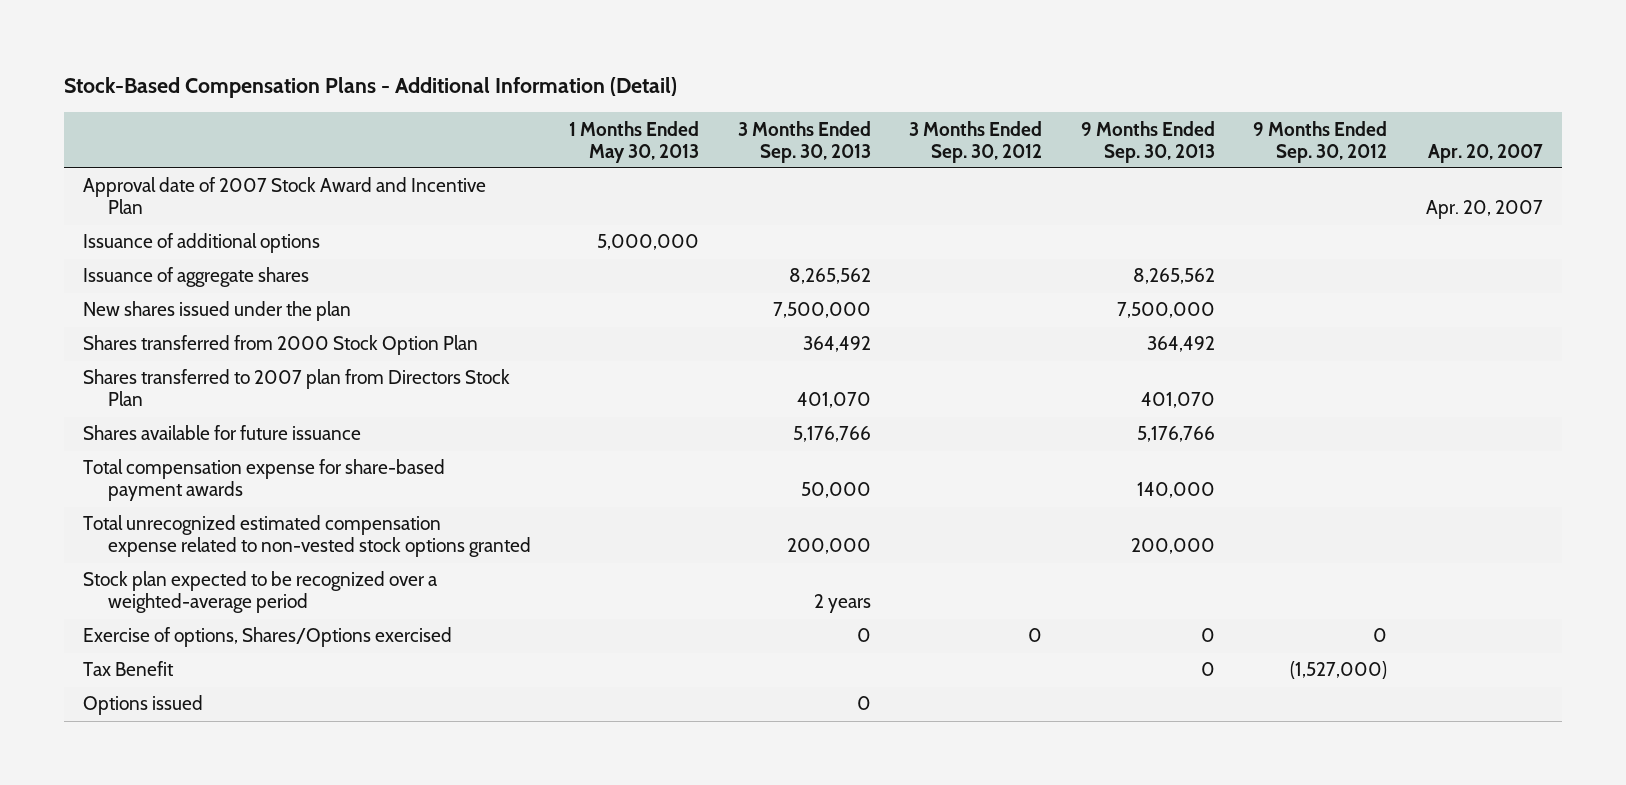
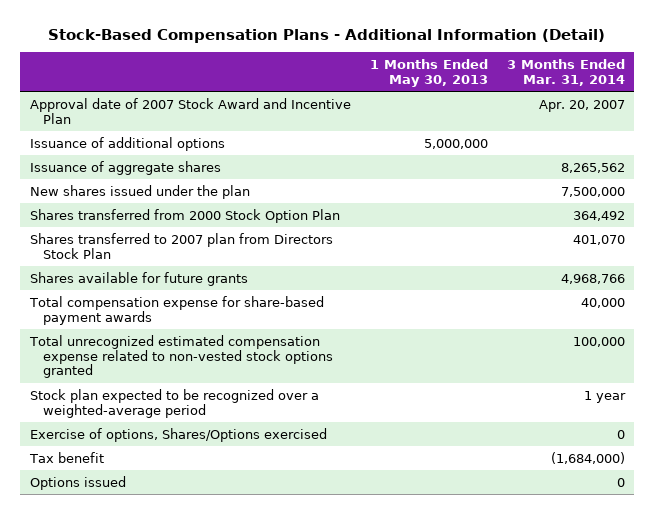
[737,120,871,163] 3 Months Ended Sep. 30, 2013 -> none
[909,120,1043,163] 3 Months Ended Sep. 30, 2012 -> none
[1080,120,1215,163] 9 Months Ended Sep. 30, 2013 -> none
[1253,120,1388,163] 9 Months Ended Sep. 30, 2012 -> none
[1427,143,1543,163] Apr. 20, 2007 -> none
none -> [506,58,625,86] 3 Months Ended Mar. 31, 2014
[83,425,362,441] Shares available for future issuance -> [29,271,248,286] Shares available for future grants
[83,661,175,677] Tax Benefit -> [28,451,104,463] Tax benefit

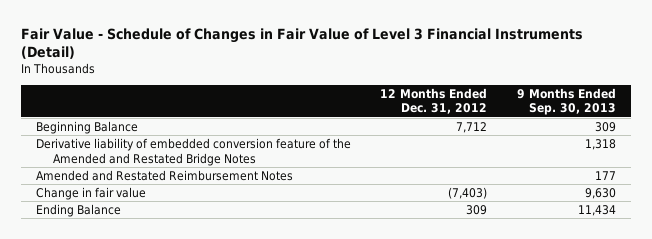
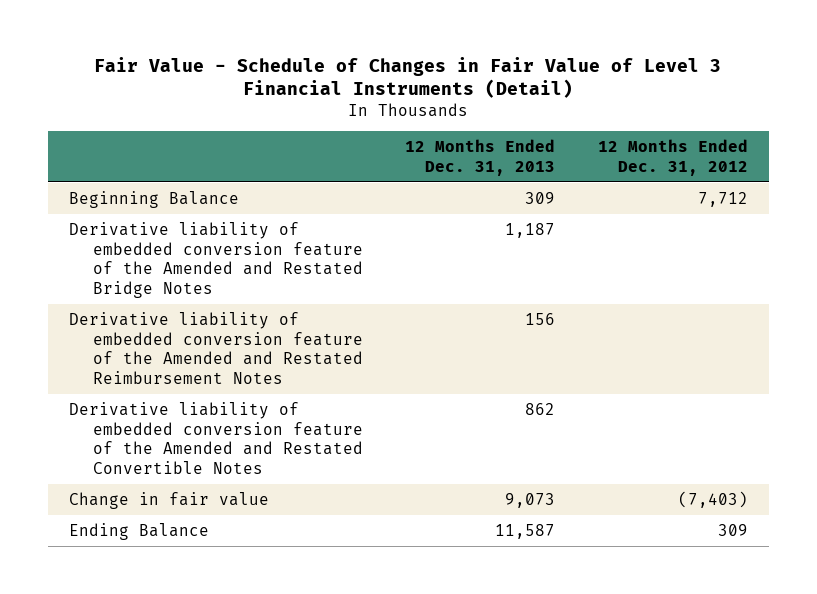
[517,87,617,116] 9 Months Ended Sep. 30, 2013 -> none
none -> [405,139,556,176] 12 Months Ended Dec. 31, 2013
[35,170,293,182] Amended and Restated Reimbursement Notes -> [69,311,364,384] Derivative liability of embedded conversion feature of the Amended and Restated Reimbursement Notes
none -> [69,401,364,474] Derivative liability of embedded conversion feature of the Amended and Restated Convertible Notes

